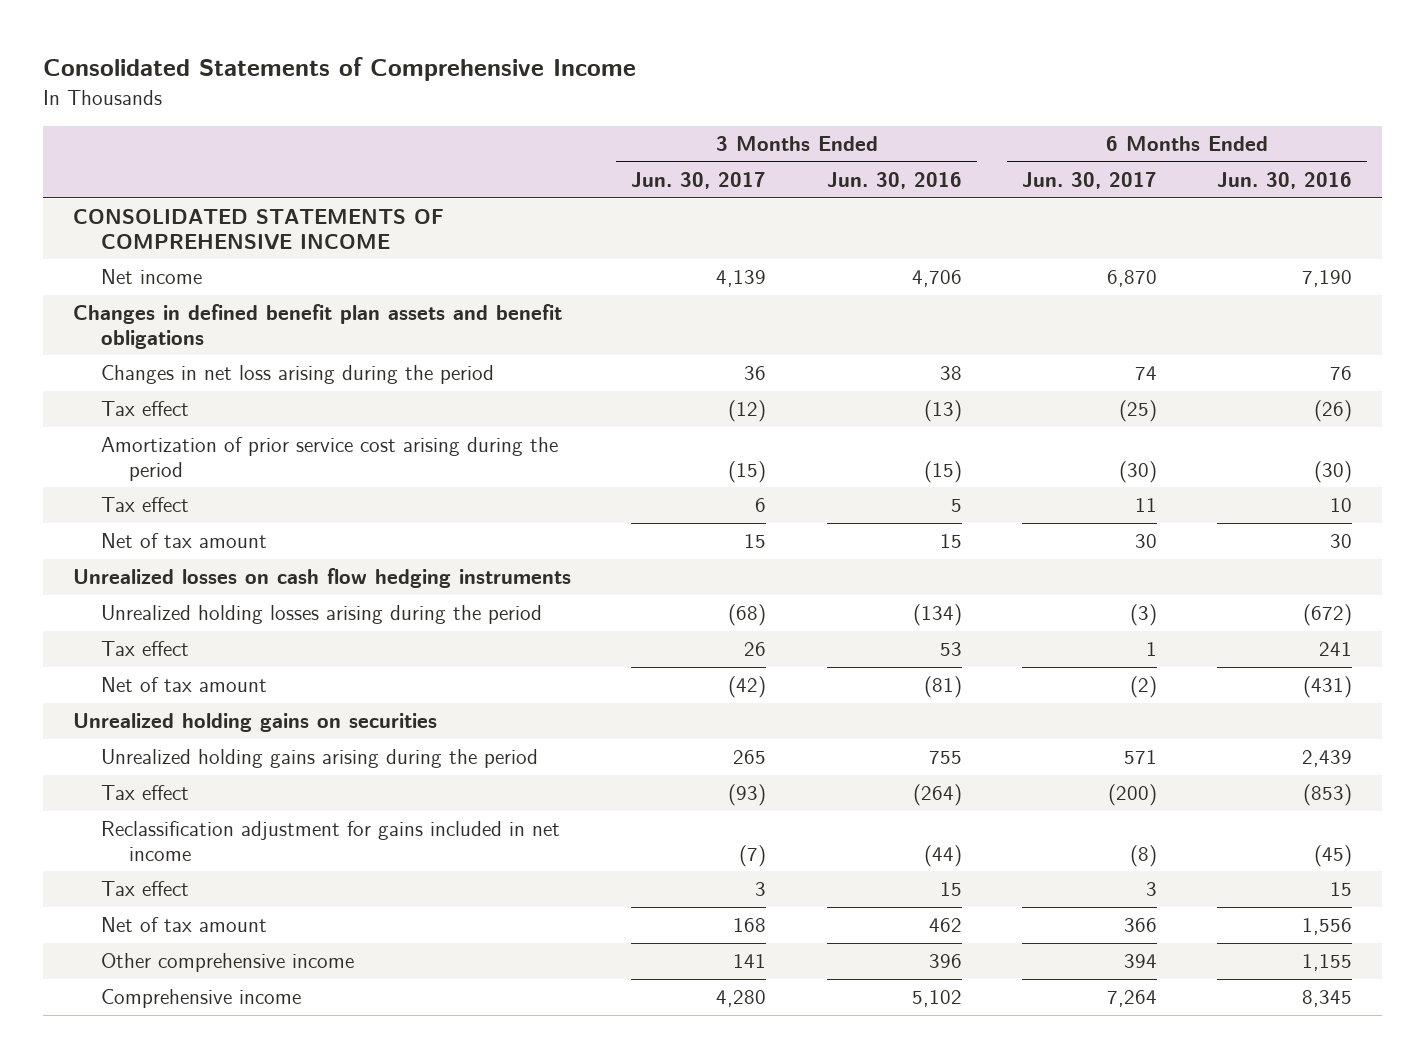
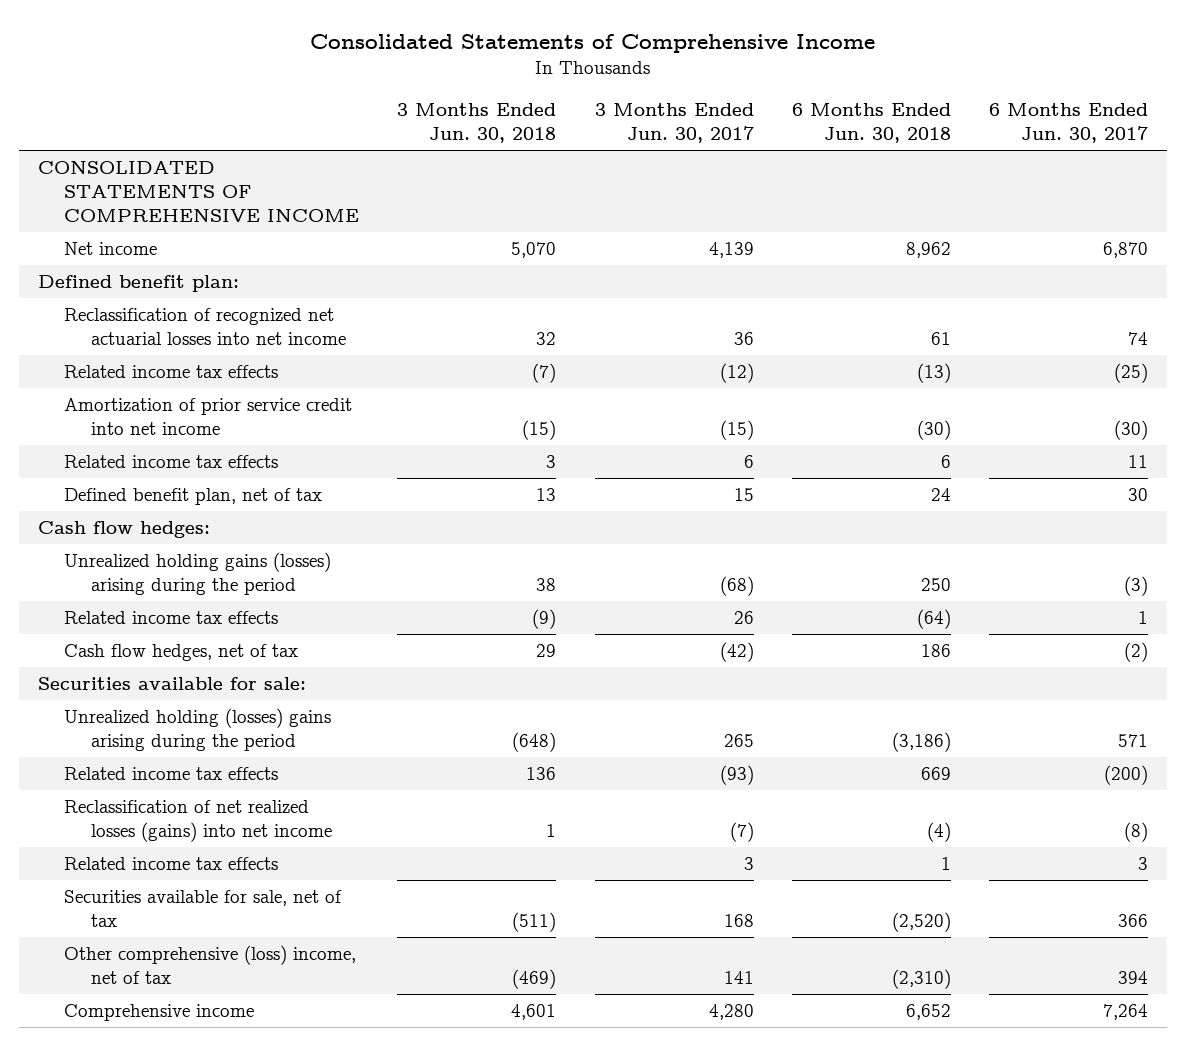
[826,172,962,190] Jun. 30, 2016 -> none
[1216,172,1352,190] Jun. 30, 2016 -> none
none -> [397,103,557,144] 3 Months Ended Jun. 30, 2018
none -> [791,103,951,144] 6 Months Ended Jun. 30, 2018
[73,304,563,349] Changes in defined benefit plan assets and benefit obligations -> [38,274,240,292] Defined benefit plan:
[100,365,494,385] Changes in net loss arising during the period -> [64,307,346,345] Reclassification of recognized net actuarial losses into net income
[100,401,189,417] Tax effect -> [64,364,279,378] Related income tax effects
[100,437,558,481] Amortization of prior service cost arising during the period -> [64,397,353,435] Amortization of prior service credit into net income
[100,497,189,513] Tax effect -> [64,454,279,468] Related income tax effects
[100,533,267,549] Net of tax amount -> [64,487,323,505] Defined benefit plan, net of tax
[73,568,572,589] Unrealized losses on cash flow hedging instruments -> [38,520,211,538] Cash flow hedges:
[100,605,542,625] Unrealized holding losses arising during the period -> [64,551,332,595] Unrealized holding gains (losses) arising during the period
[100,641,189,657] Tax effect -> [64,610,279,624] Related income tax effects
[100,677,267,693] Net of tax amount -> [64,643,299,661] Cash flow hedges, net of tax
[73,713,438,733] Unrealized holding gains on securities -> [38,676,307,690] Securities available for sale:
[100,749,538,769] Unrealized holding gains arising during the period -> [64,707,332,751] Unrealized holding (losses) gains arising during the period
[100,785,189,801] Tax effect -> [64,766,279,780] Related income tax effects
[100,821,560,861] Reclassification adjustment for gains included in net income -> [64,799,332,842] Reclassification of net realized losses (gains) into net income
[100,881,189,897] Tax effect -> [64,856,279,870] Related income tax effects
[100,917,267,933] Net of tax amount -> [64,889,343,927] Securities available for sale, net of tax
[100,953,354,973] Other comprehensive income -> [64,944,357,984] Other comprehensive (loss) income, net of tax

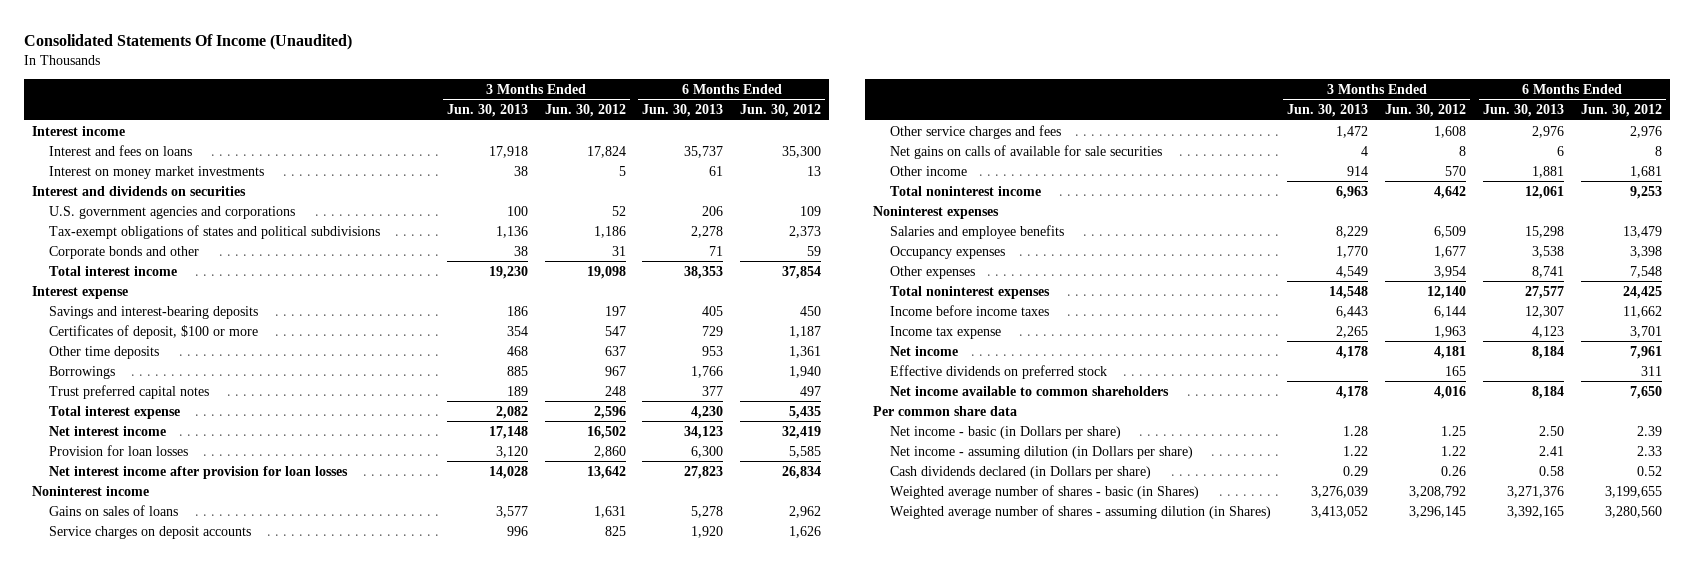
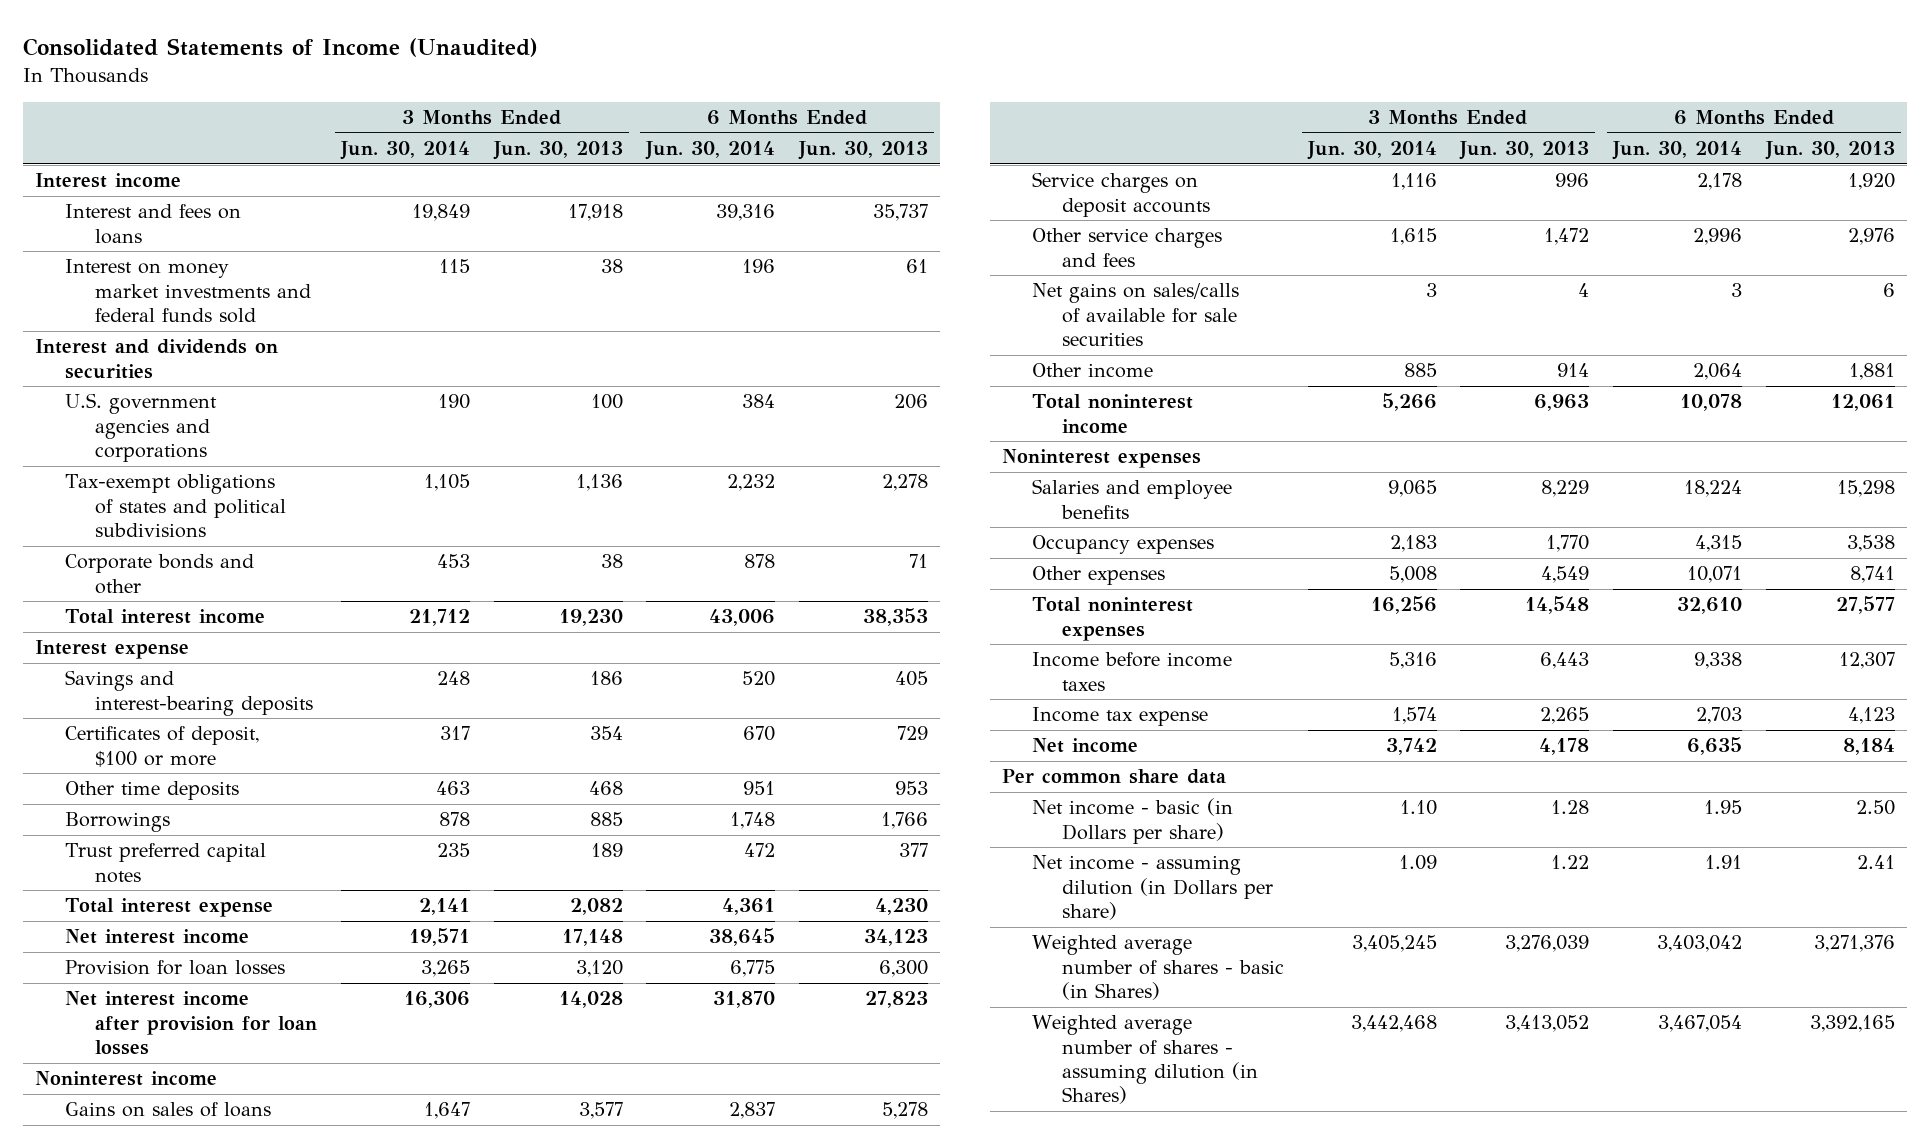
[24,34,353,51] Consolidated Statements Of Income (Unaudited) -> [23,37,539,57] Consolidated Statements of Income (Unaudited)
[544,104,626,118] Jun. 30, 2012 -> none
[740,104,822,118] Jun. 30, 2012 -> none
none -> [339,141,470,161] Jun. 30, 2014
none -> [645,141,776,161] Jun. 30, 2014
[49,165,265,179] Interest on money market investments -> [65,259,312,324] Interest on money market investments and federal funds sold
[889,144,1162,159] Net gains on calls of available for sale securities -> [1031,283,1239,347] Net gains on sales/calls of available for sale securities
[889,364,1107,379] Effective dividends on preferred stock -> none
[889,385,1169,396] Net income available to common shareholders -> none
[889,465,1151,479] Cash dividends declared (in Dollars per share) -> none

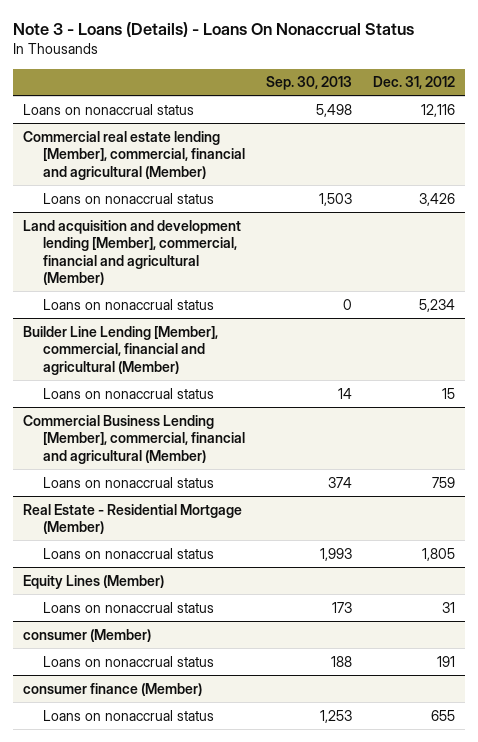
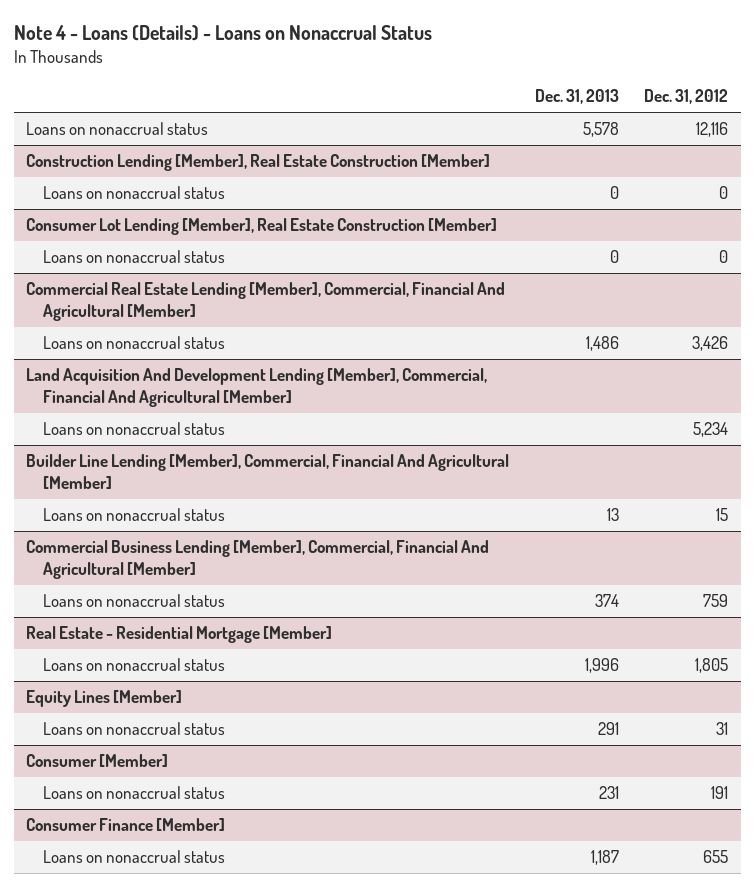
[13,22,415,38] Note 3 - Loans (Details) - Loans On Nonaccrual Status -> [13,25,432,42] Note 4 - Loans (Details) - Loans on Nonaccrual Status
[266,76,353,91] Sep. 30, 2013 -> none
none -> [534,89,619,105] Dec. 31, 2013
none -> [26,154,491,172] Construction Lending [Member], Real Estate Construction [Member]
none -> [43,186,226,200] Loans on nonaccrual status
none -> [26,218,498,236] Consumer Lot Lending [Member], Real Estate Construction [Member]
none -> [43,250,226,264] Loans on nonaccrual status
[23,130,246,180] Commercial real estate lending [Member], commercial, financial and agricultural (Member) -> [26,282,506,321] Commercial Real Estate Lending [Member], Commercial, Financial And Agricultural [Member]
[23,219,242,286] Land acquisition and development lending [Member], commercial, financial and agricultural (Member) -> [26,368,488,407] Land Acquisition And Development Lending [Member], Commercial, Financial And Agricultural [Member]
[23,325,219,375] Builder Line Lending [Member], commercial, financial and agricultural (Member) -> [26,454,510,489] Builder Line Lending [Member], Commercial, Financial And Agricultural [Member]
[23,414,246,464] Commercial Business Lending [Member], commercial, financial and agricultural (Member) -> [26,540,490,579] Commercial Business Lending [Member], Commercial, Financial And Agricultural [Member]
[23,503,243,535] Real Estate - Residential Mortgage (Member) -> [26,626,333,644] Real Estate - Residential Mortgage [Member]
[23,574,165,589] Equity Lines (Member) -> [26,690,183,708] Equity Lines [Member]
[23,628,152,642] consumer (Member) -> [26,754,169,768] Consumer [Member]
[23,682,203,696] consumer finance (Member) -> [26,818,226,832] Consumer Finance [Member]

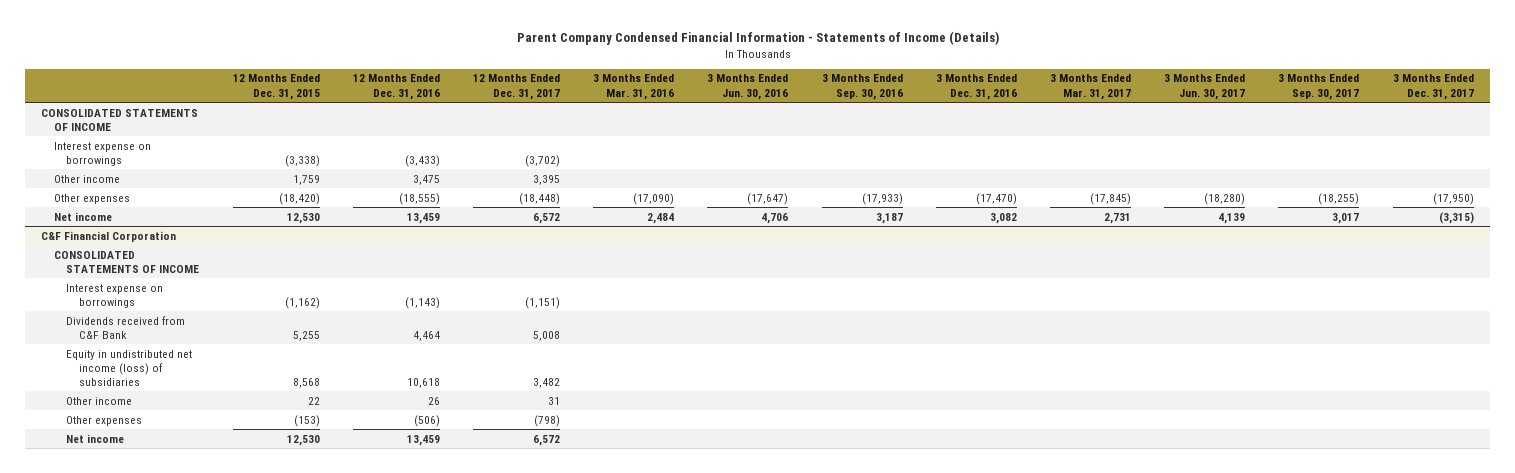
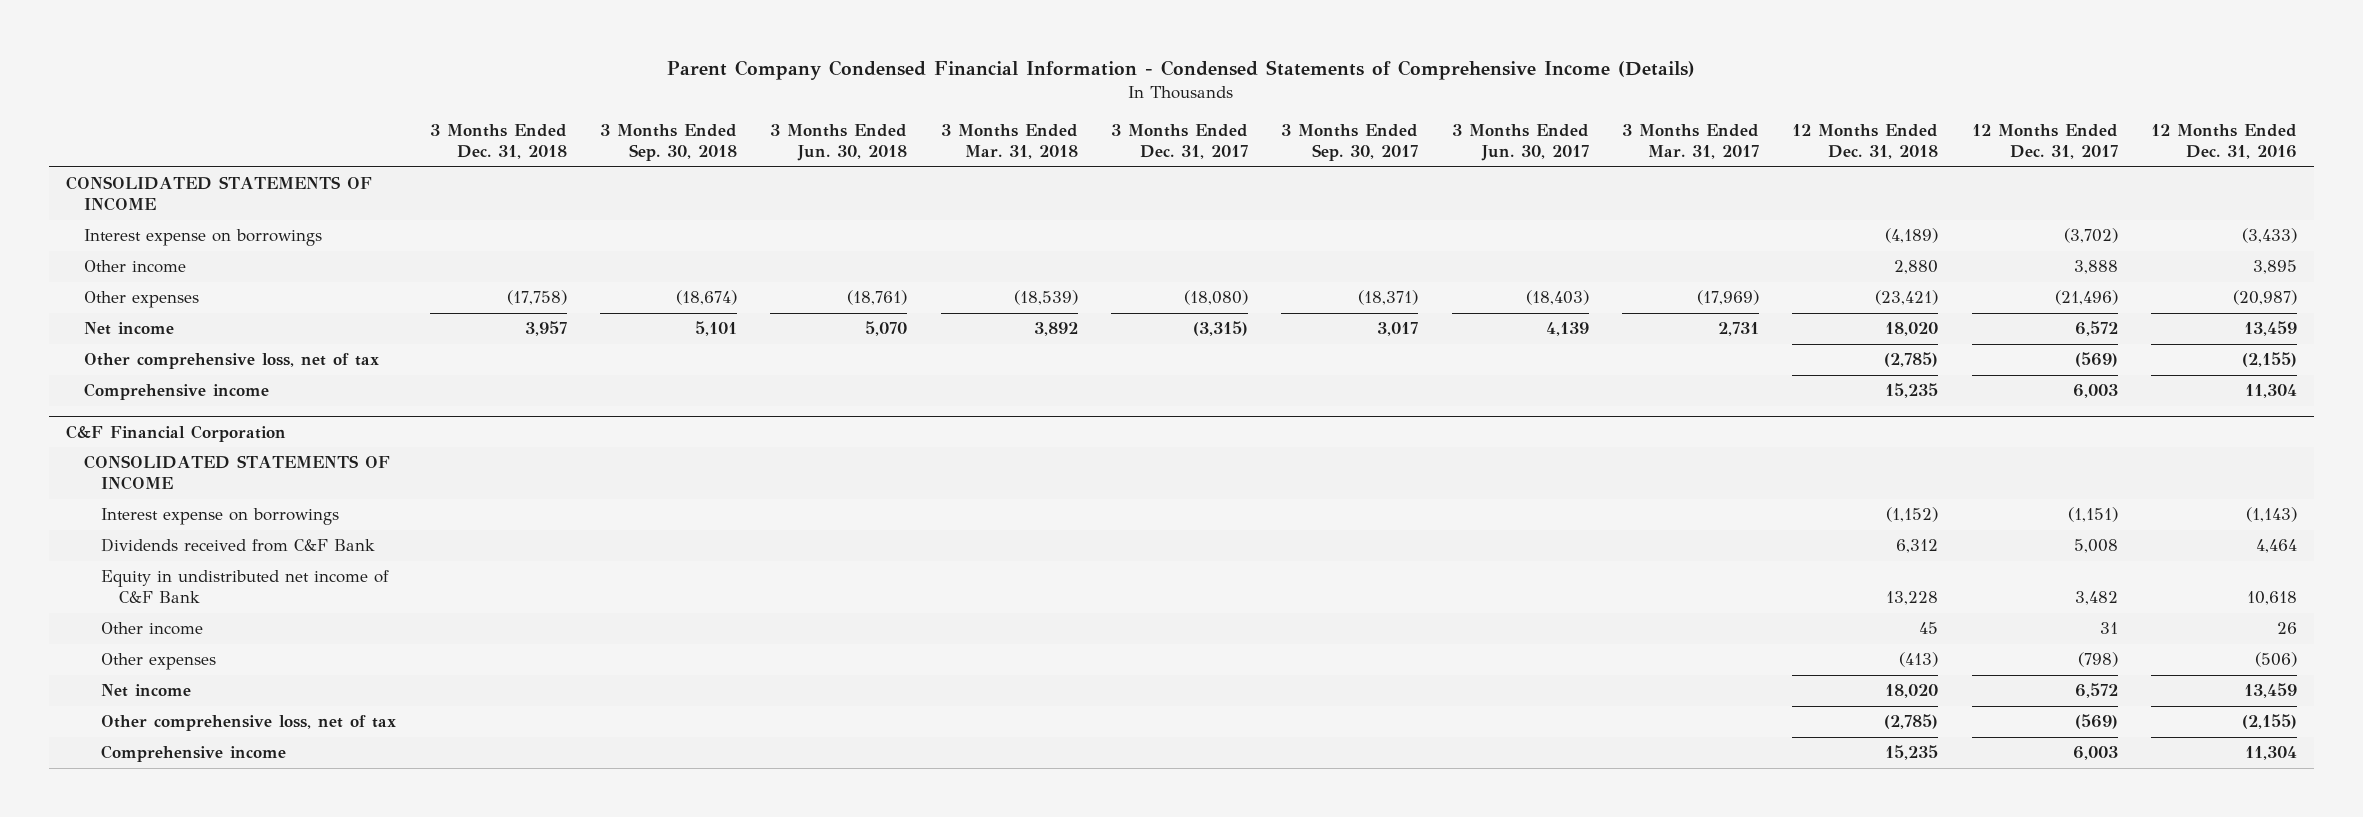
[516,31,999,46] Parent Company Condensed Financial Information - Statements of Income (Details) -> [667,60,1696,81] Parent Company Condensed Financial Information - Condensed Statements of Comprehensive Income (Details)
[232,74,320,100] 12 Months Ended Dec. 31, 2015 -> none
[593,74,675,100] 3 Months Ended Mar. 31, 2016 -> none
[707,74,789,100] 3 Months Ended Jun. 30, 2016 -> none
[821,74,903,100] 3 Months Ended Sep. 30, 2016 -> none
[935,74,1017,100] 3 Months Ended Dec. 31, 2016 -> none
none -> [429,124,567,160] 3 Months Ended Dec. 31, 2018
none -> [600,124,738,162] 3 Months Ended Sep. 30, 2018
none -> [770,124,908,162] 3 Months Ended Jun. 30, 2018
none -> [940,124,1078,160] 3 Months Ended Mar. 31, 2018
none -> [1792,124,1939,160] 12 Months Ended Dec. 31, 2018
[412,174,440,185] 3,475 -> [2253,260,2298,275] 3,895
[532,174,560,185] 3,395 -> [2073,260,2118,275] 3,888
[398,192,440,205] (18,555) -> [2233,290,2298,306] (20,987)
[518,192,560,205] (18,448) -> [2054,290,2118,306] (21,496)
[1090,192,1132,205] (17,845) -> [1697,290,1760,306] (17,969)
[1204,192,1246,205] (18,280) -> [1525,290,1589,306] (18,403)
[1318,192,1360,205] (18,255) -> [1358,290,1419,306] (18,371)
[1432,192,1474,205] (17,950) -> [1184,290,1249,306] (18,080)
none -> [83,353,379,370] Other comprehensive loss, net of tax
none -> [83,383,269,401] Comprehensive income
[66,349,193,386] Equity in undistributed net income (loss) of subsidiaries -> [101,570,390,604] Equity in undistributed net income of C&F Bank
none -> [101,715,397,732] Other comprehensive loss, net of tax
none -> [101,745,287,763] Comprehensive income

